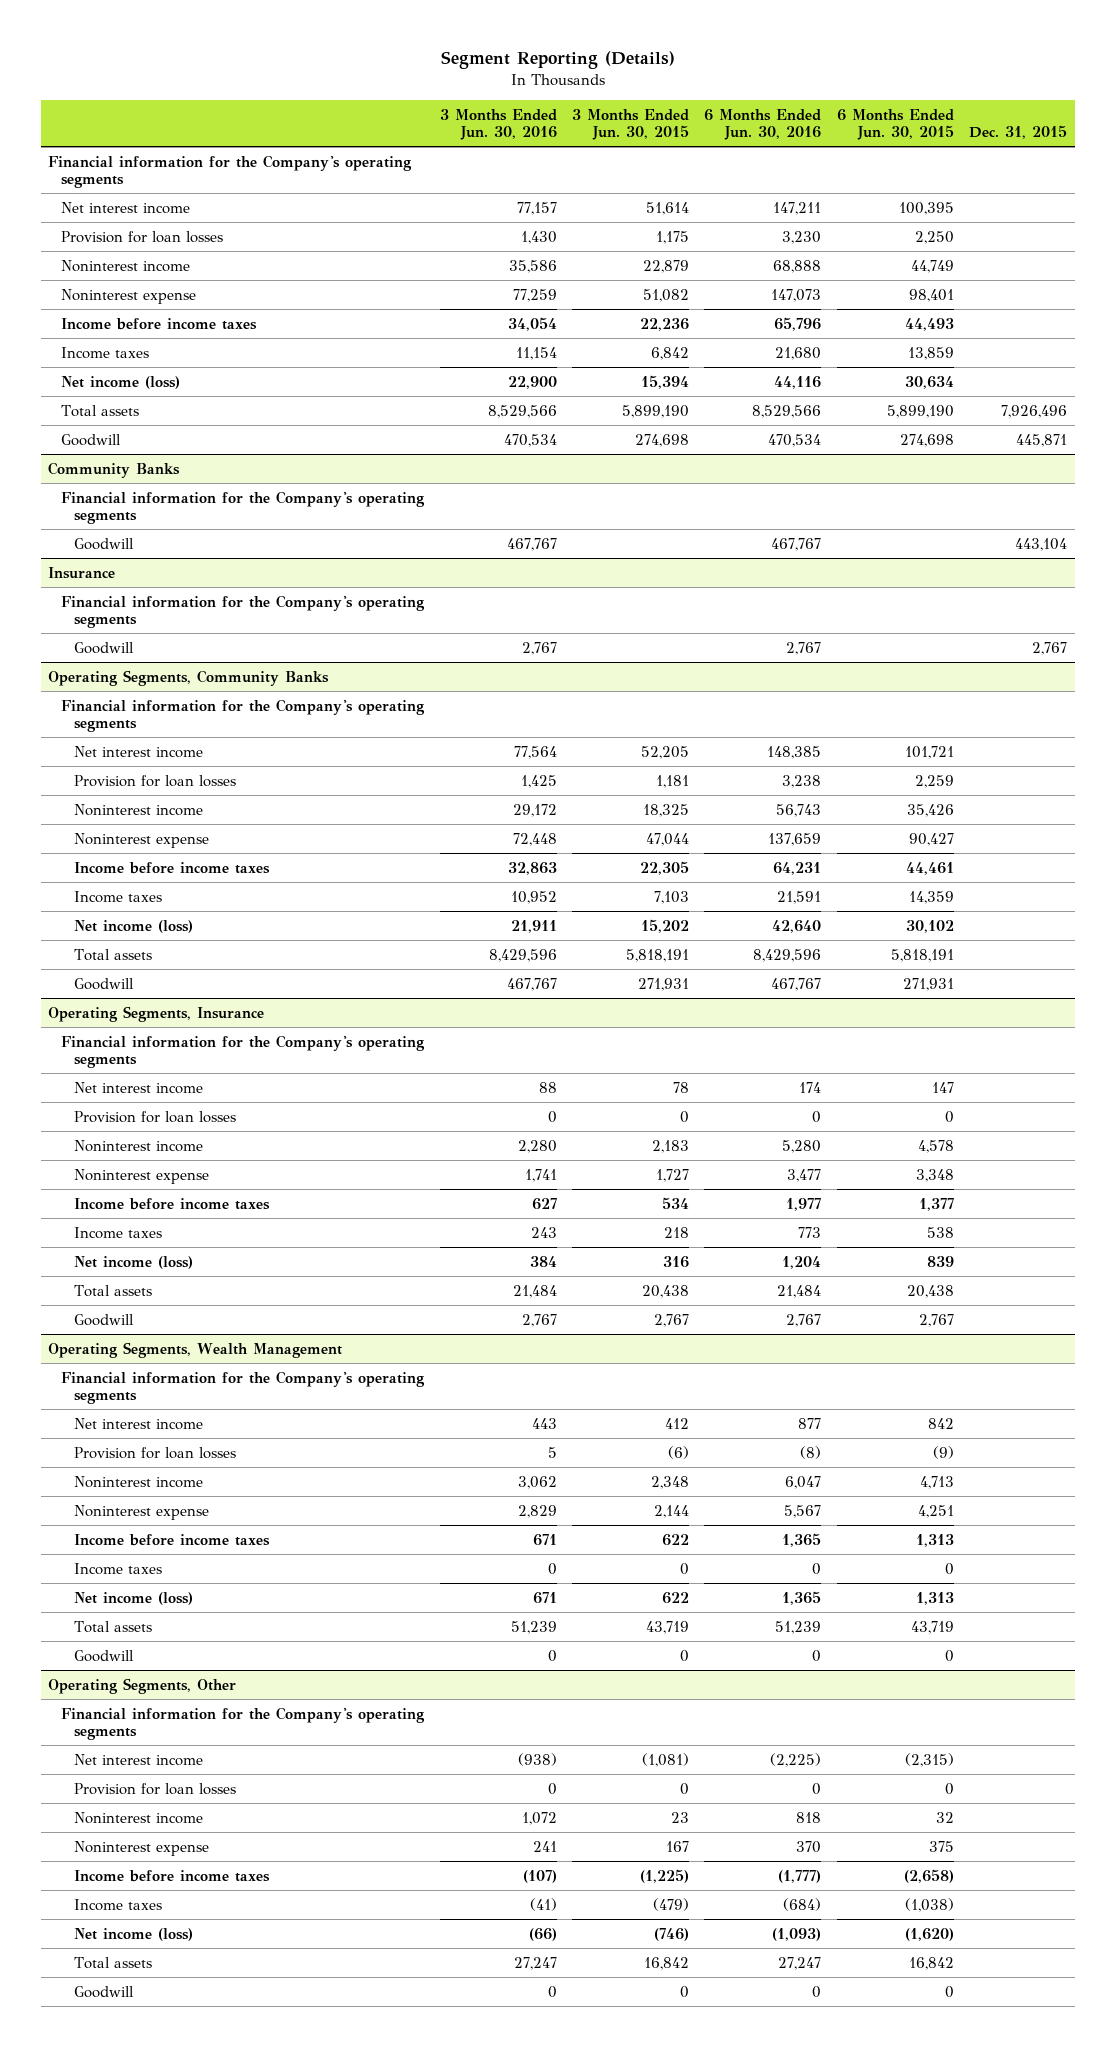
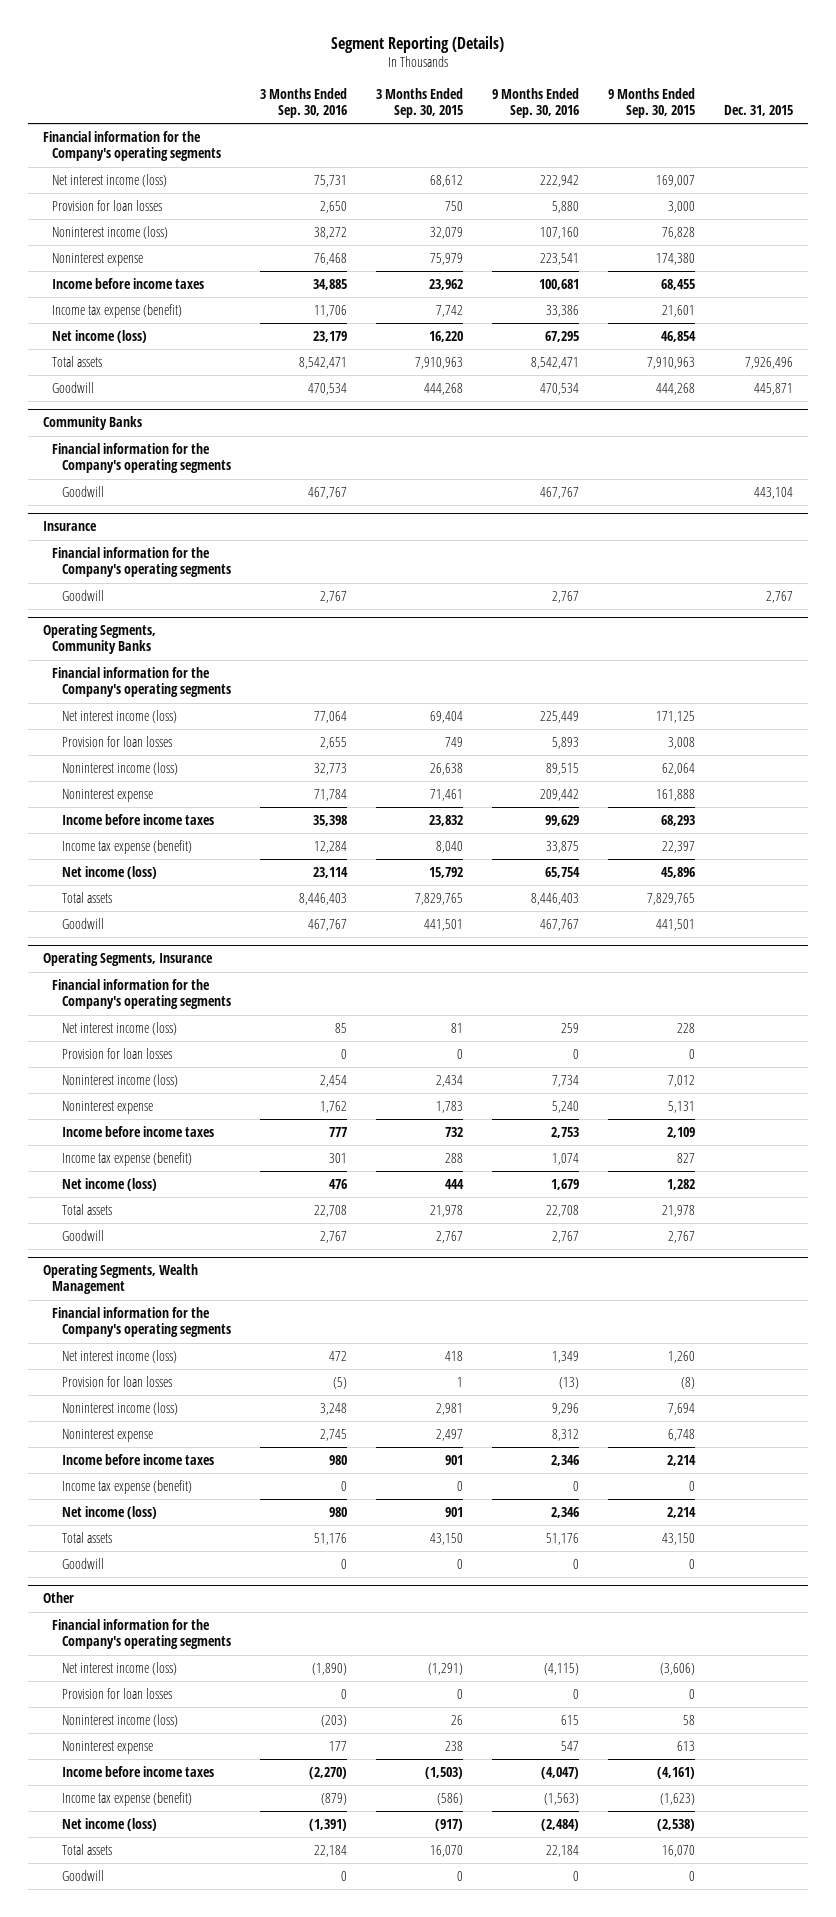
[439,108,557,141] 3 Months Ended Jun. 30, 2016 -> none
[571,108,689,141] 3 Months Ended Jun. 30, 2015 -> none
[704,108,822,141] 6 Months Ended Jun. 30, 2016 -> none
[836,108,954,141] 6 Months Ended Jun. 30, 2015 -> none
none -> [259,87,347,119] 3 Months Ended Sep. 30, 2016
none -> [375,87,463,119] 3 Months Ended Sep. 30, 2015
none -> [491,87,579,119] 9 Months Ended Sep. 30, 2016
none -> [607,87,695,119] 9 Months Ended Sep. 30, 2015
[61,201,191,214] Net interest income -> [52,173,168,187] Net interest income (loss)
[61,259,191,272] Noninterest income -> [52,225,169,239] Noninterest income (loss)
[61,346,150,359] Income taxes -> [52,303,183,318] Income tax expense (benefit)
[73,745,203,758] Net interest income -> [61,709,177,723] Net interest income (loss)
[73,803,203,816] Noninterest income -> [61,761,178,775] Noninterest income (loss)
[73,890,162,903] Income taxes -> [61,839,192,854] Income tax expense (benefit)
[73,1081,203,1094] Net interest income -> [61,1021,177,1035] Net interest income (loss)
[73,1139,203,1152] Noninterest income -> [61,1073,178,1087] Noninterest income (loss)
[73,1226,162,1239] Income taxes -> [61,1151,192,1166] Income tax expense (benefit)
[73,1417,203,1430] Net interest income -> [61,1349,177,1363] Net interest income (loss)
[73,1475,203,1488] Noninterest income -> [61,1401,178,1415] Noninterest income (loss)
[73,1562,162,1575] Income taxes -> [61,1479,192,1494] Income tax expense (benefit)
[48,1677,237,1694] Operating Segments, Other -> [42,1592,74,1604] Other
[73,1753,203,1766] Net interest income -> [61,1661,177,1675] Net interest income (loss)
[73,1811,203,1824] Noninterest income -> [61,1713,178,1727] Noninterest income (loss)
[73,1898,162,1911] Income taxes -> [61,1791,192,1806] Income tax expense (benefit)

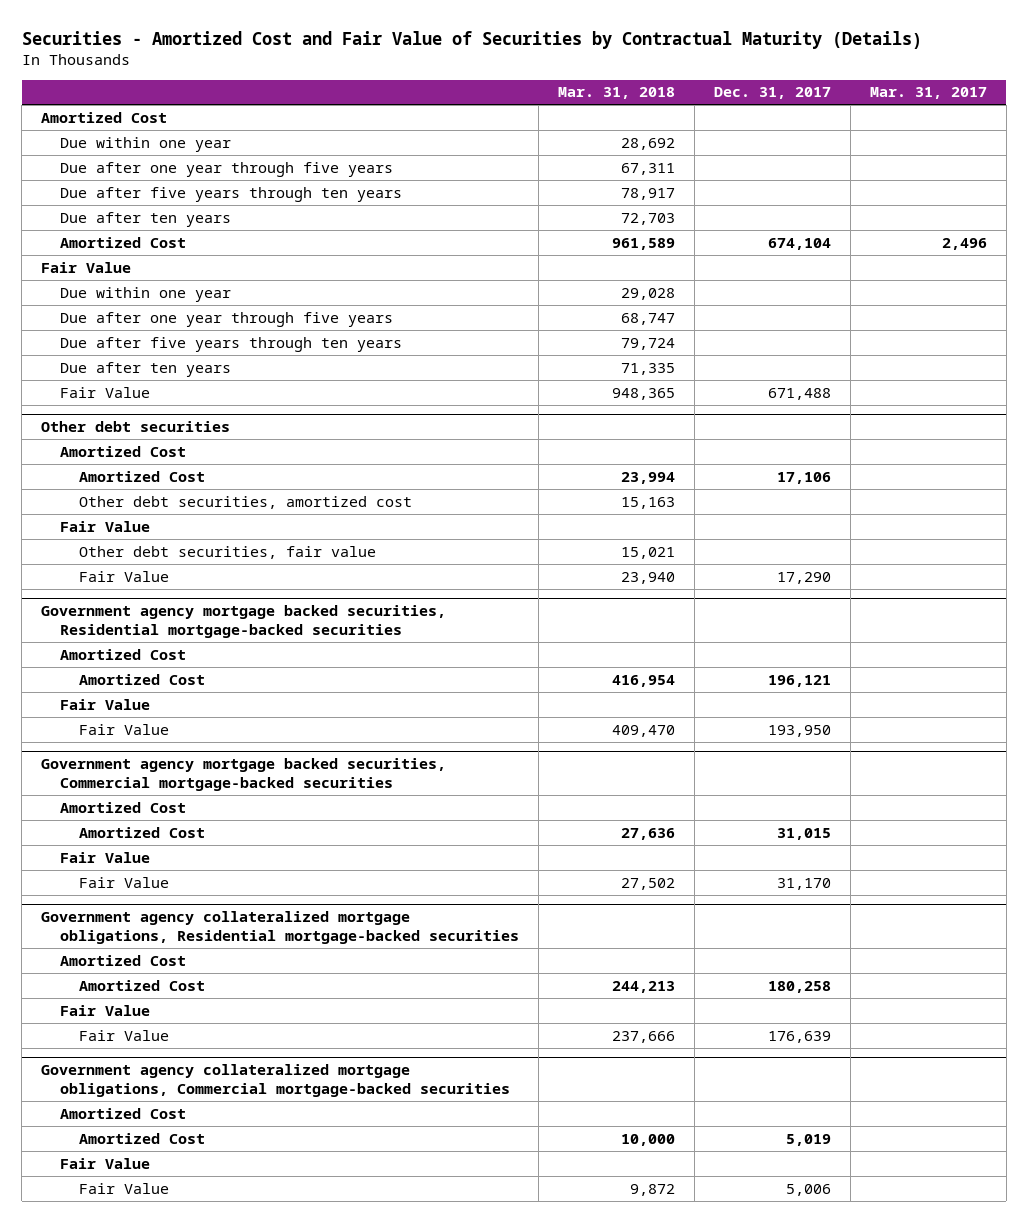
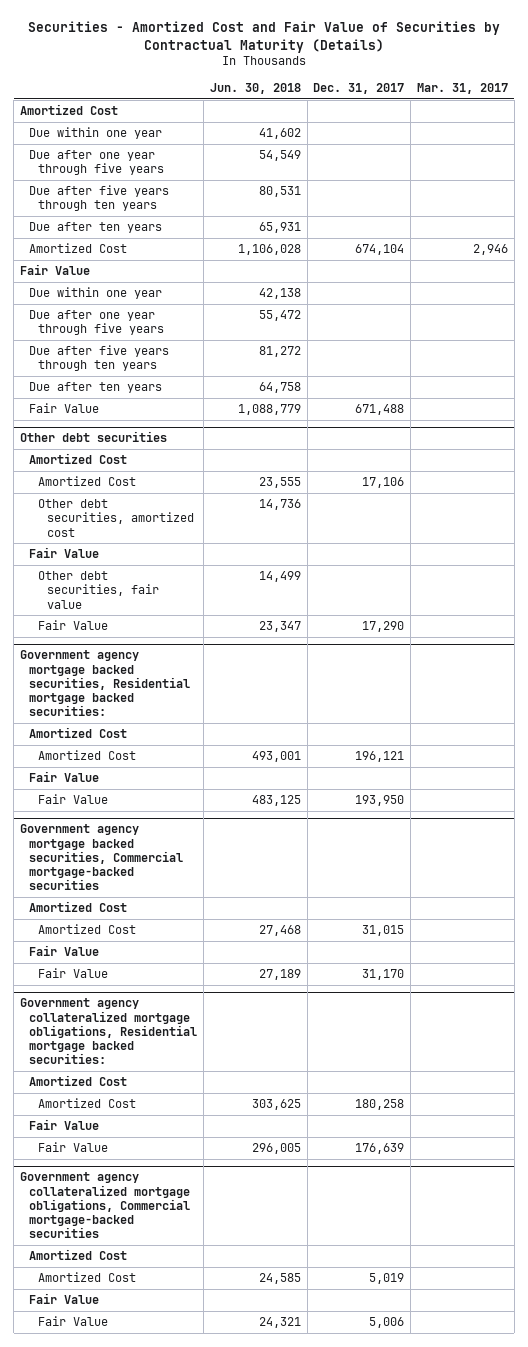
[558,87,676,100] Mar. 31, 2018 -> none
none -> [209,82,301,94] Jun. 30, 2018
[941,237,987,250] 2,496 -> [473,244,509,256] 2,946
[41,604,447,638] Government agency mortgage backed securities, Residential mortgage-backed securities -> [20,650,191,717] Government agency mortgage backed securities, Residential mortgage backed securities:
[41,910,520,944] Government agency collateralized mortgage obligations, Residential mortgage-backed securities -> [20,998,198,1065] Government agency collateralized mortgage obligations, Residential mortgage backed securities:

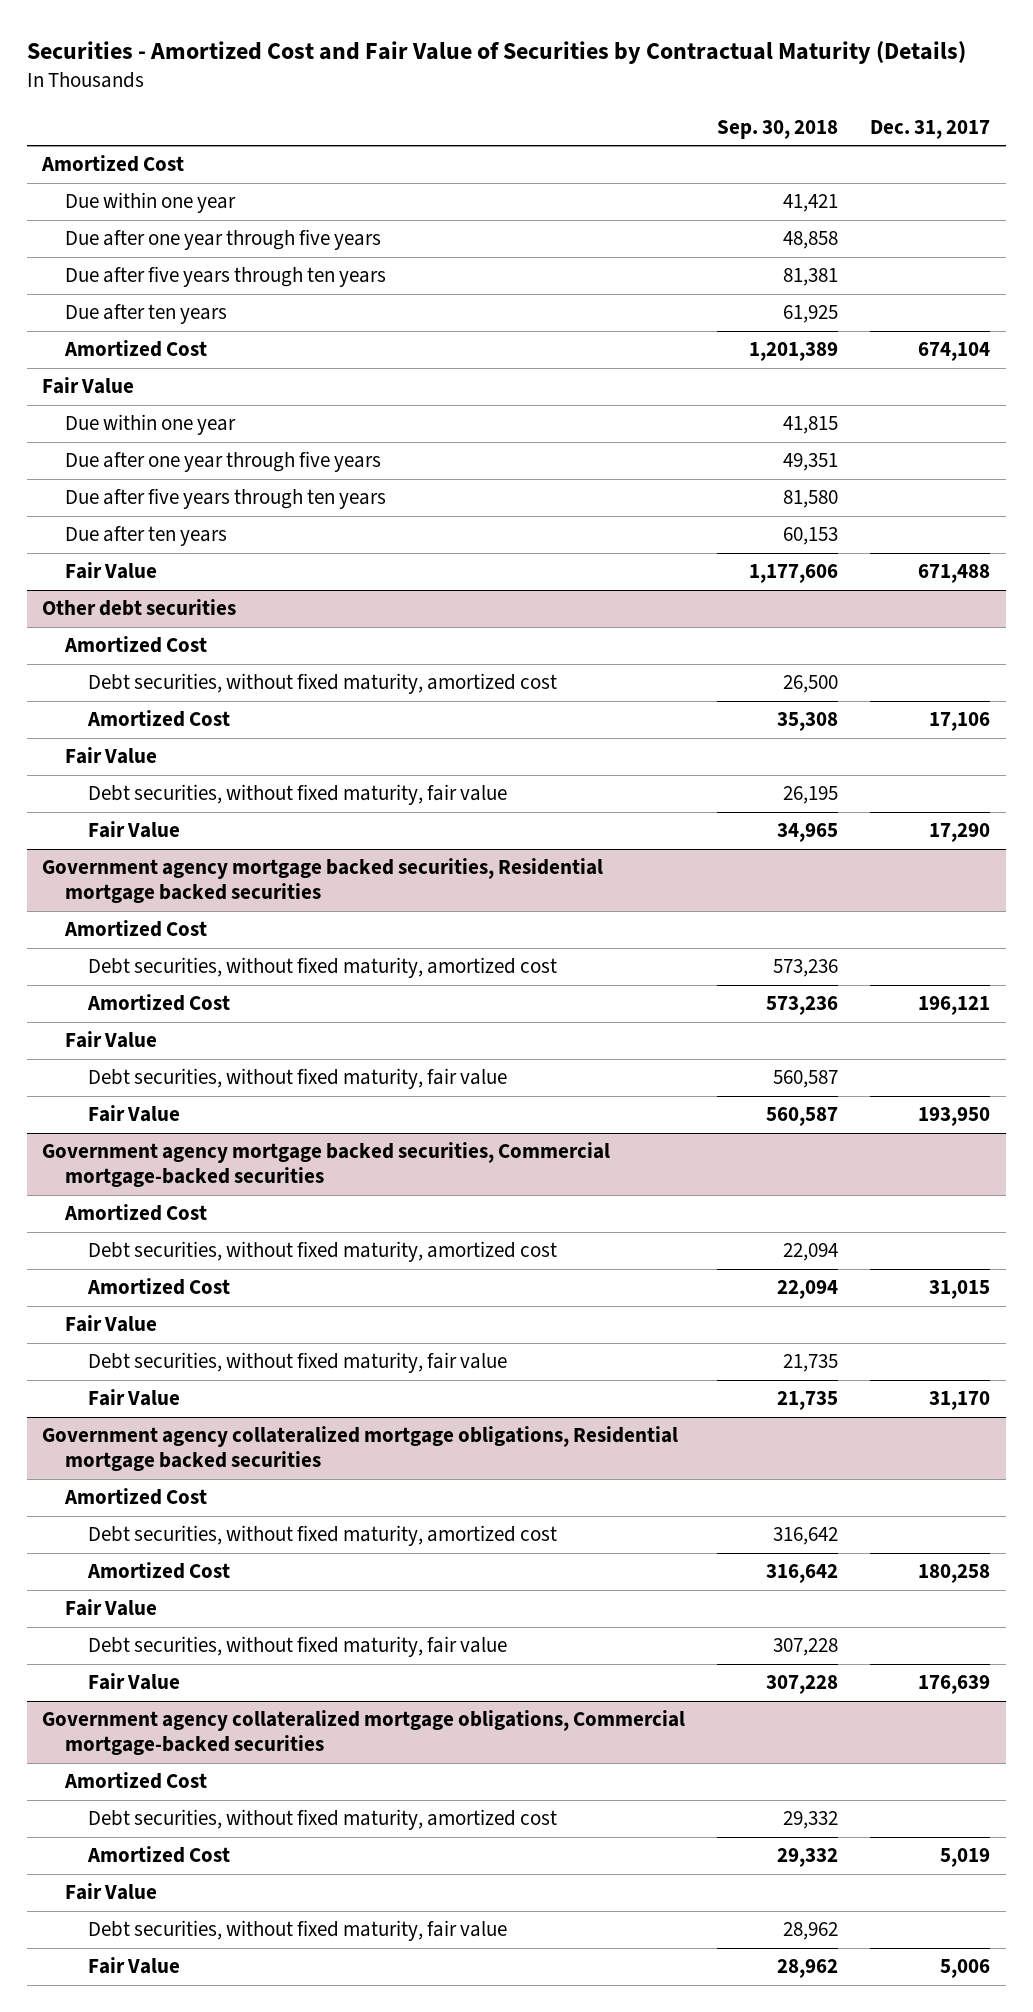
[209,82,301,94] Jun. 30, 2018 -> none
[417,82,509,94] Mar. 31, 2017 -> none
none -> [717,119,839,139] Sep. 30, 2018
none -> [88,673,558,695] Debt securities, without fixed maturity, amortized cost
[38,499,195,537] Other debt securities, amortized cost -> none
[38,571,160,609] Other debt securities, fair value -> [88,784,508,806] Debt securities, without fixed maturity, fair value
[20,650,191,717] Government agency mortgage backed securities, Residential mortgage backed securities: -> [42,858,604,904] Government agency mortgage backed securities, Residential mortgage backed securities
none -> [88,957,558,979] Debt securities, without fixed maturity, amortized cost
none -> [88,1068,508,1090] Debt securities, without fixed maturity, fair value
none -> [88,1241,558,1263] Debt securities, without fixed maturity, amortized cost
none -> [88,1352,508,1374] Debt securities, without fixed maturity, fair value
[20,998,198,1065] Government agency collateralized mortgage obligations, Residential mortgage backed securities: -> [42,1426,679,1472] Government agency collateralized mortgage obligations, Residential mortgage backed securities
none -> [88,1525,558,1547] Debt securities, without fixed maturity, amortized cost
none -> [88,1636,508,1658] Debt securities, without fixed maturity, fair value
none -> [88,1809,558,1831] Debt securities, without fixed maturity, amortized cost
none -> [88,1920,508,1942] Debt securities, without fixed maturity, fair value

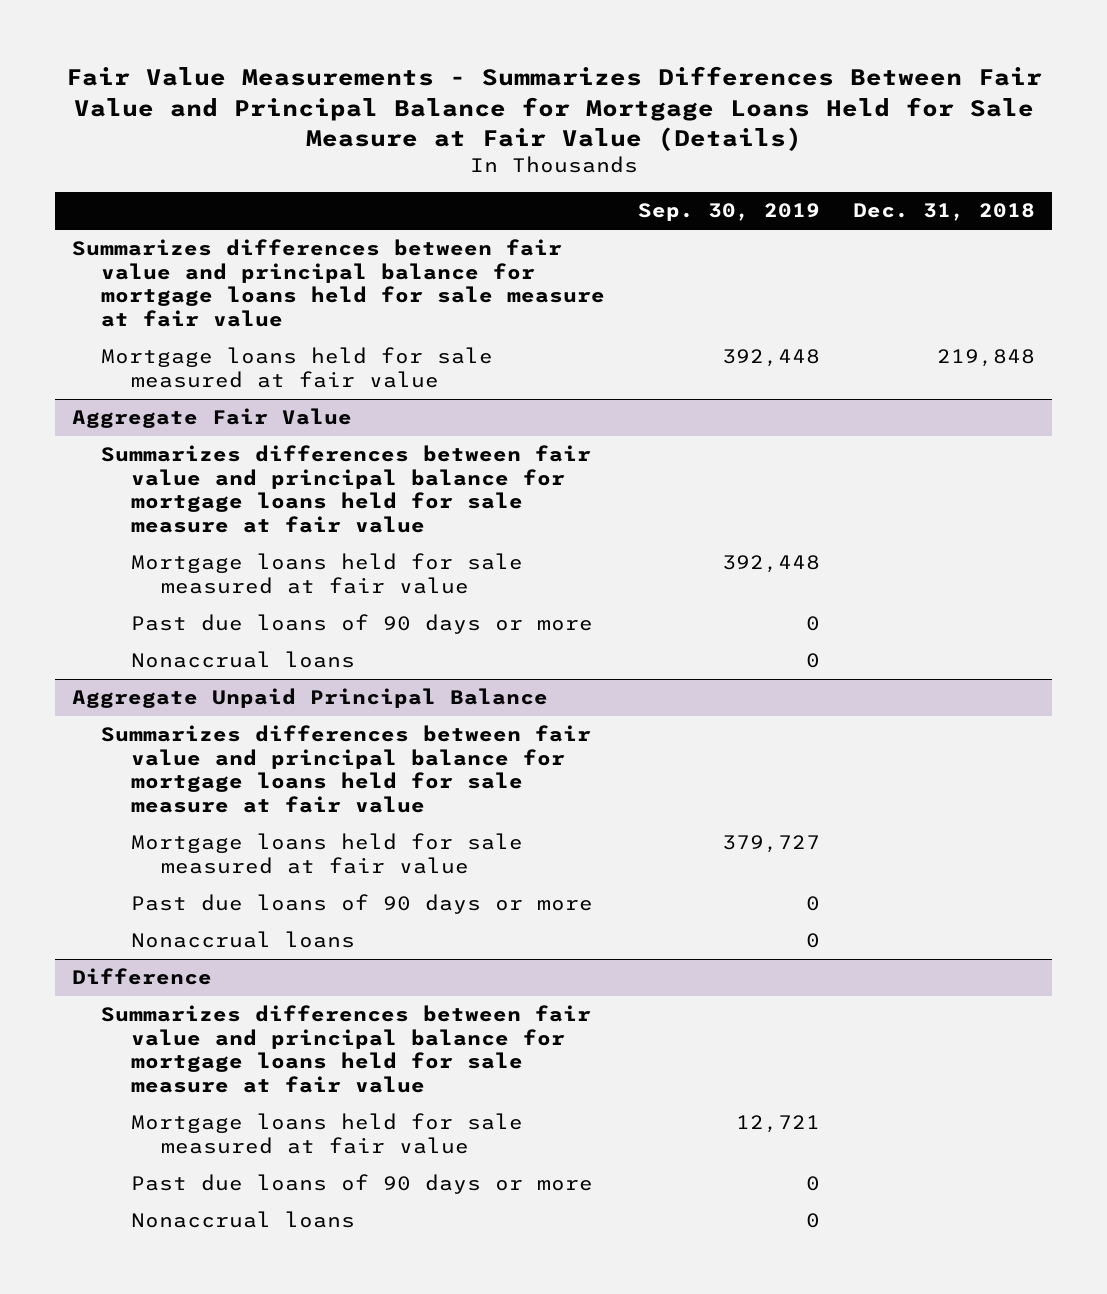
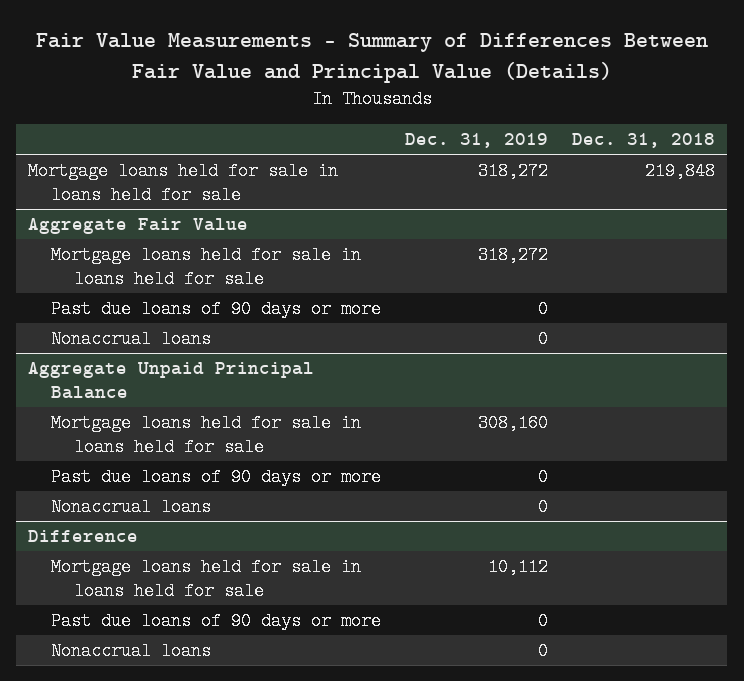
[65,66,1042,152] Fair Value Measurements - Summarizes Differences Between Fair Value and Principal Balance for Mortgage Loans Held for Sale Measure at Fair Value (Details) -> [35,32,708,83] Fair Value Measurements - Summary of Differences Between Fair Value and Principal Value (Details)
[638,203,821,222] Sep. 30, 2019 -> none
none -> [405,133,549,149] Dec. 31, 2019
[71,239,606,327] Summarizes differences between fair value and principal balance for mortgage loans held for sale measure at fair value -> none
[101,347,494,388] Mortgage loans held for sale measured at fair value -> [28,162,339,204] Mortgage loans held for sale in loans held for sale
[101,445,592,533] Summarizes differences between fair value and principal balance for mortgage loans held for sale measure at fair value -> none
[131,553,524,594] Mortgage loans held for sale measured at fair value -> [51,246,362,288] Mortgage loans held for sale in loans held for sale
[101,725,592,813] Summarizes differences between fair value and principal balance for mortgage loans held for sale measure at fair value -> none
[131,833,524,874] Mortgage loans held for sale measured at fair value -> [51,414,362,456] Mortgage loans held for sale in loans held for sale
[101,1005,592,1093] Summarizes differences between fair value and principal balance for mortgage loans held for sale measure at fair value -> none
[131,1113,524,1154] Mortgage loans held for sale measured at fair value -> [51,558,362,600] Mortgage loans held for sale in loans held for sale

